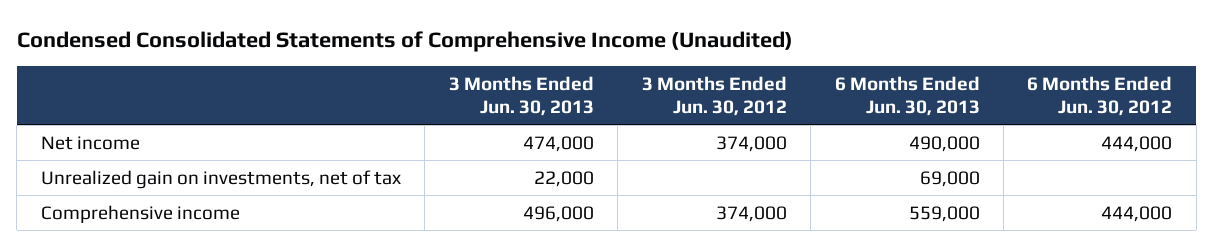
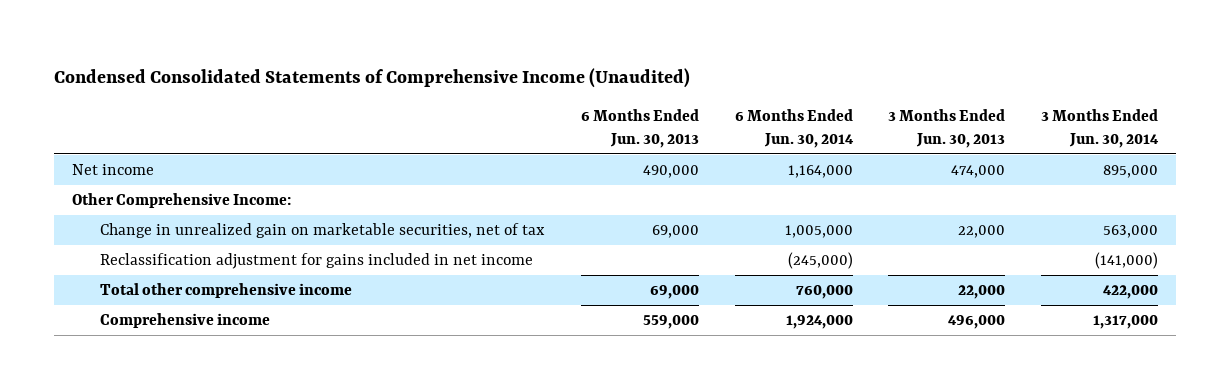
[641,75,787,116] 3 Months Ended Jun. 30, 2012 -> none
[1027,75,1173,116] 6 Months Ended Jun. 30, 2012 -> none
none -> [734,108,854,149] 6 Months Ended Jun. 30, 2014
none -> [1040,108,1159,149] 3 Months Ended Jun. 30, 2014
none -> [72,193,292,209] Other Comprehensive Income:
[40,169,401,189] Unrealized gain on investments, net of tax -> [100,223,546,239] Change in unrealized gain on marketable securities, net of tax
none -> [100,253,534,270] Reclassification adjustment for gains included in net income
none -> [100,283,353,299] Total other comprehensive income

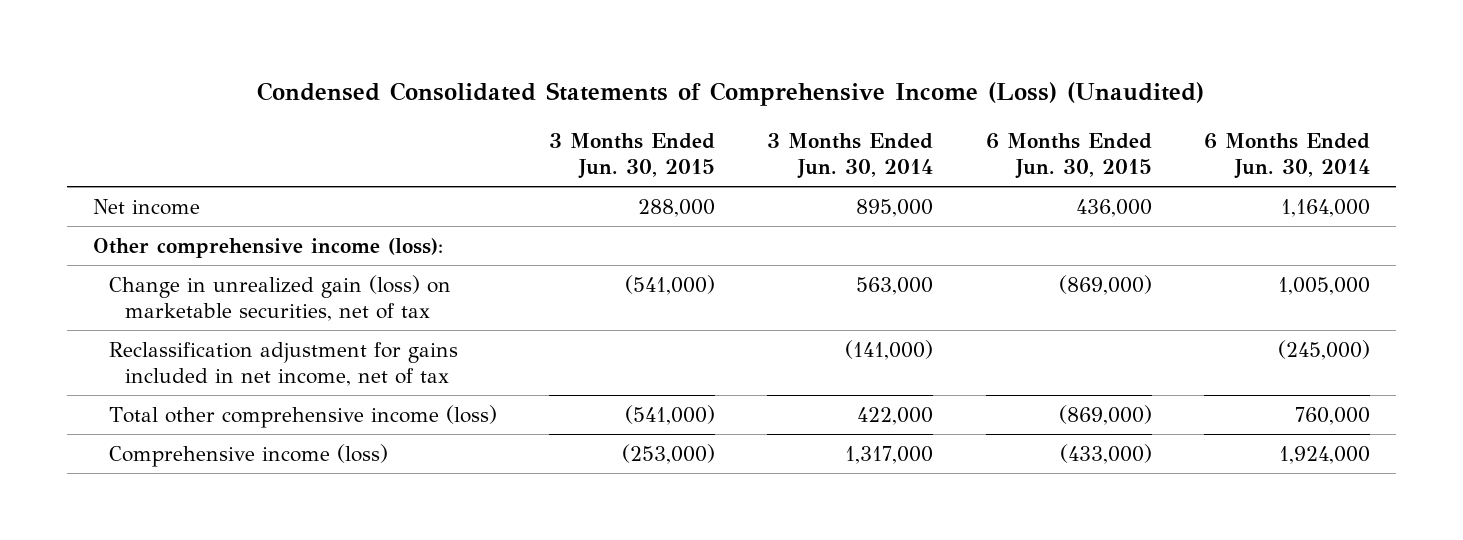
[54,67,691,88] Condensed Consolidated Statements of Comprehensive Income (Unaudited) -> [257,81,1205,106] Condensed Consolidated Statements of Comprehensive Income (Loss) (Unaudited)
[580,108,699,149] 6 Months Ended Jun. 30, 2013 -> none
[888,108,1006,149] 3 Months Ended Jun. 30, 2013 -> none
none -> [549,132,716,180] 3 Months Ended Jun. 30, 2015
none -> [985,132,1152,180] 6 Months Ended Jun. 30, 2015
[72,193,292,209] Other Comprehensive Income: -> [93,237,444,258] Other comprehensive income (loss):
[100,223,546,239] Change in unrealized gain on marketable securities, net of tax -> [109,274,452,322] Change in unrealized gain (loss) on marketable securities, net of tax
[100,253,534,270] Reclassification adjustment for gains included in net income -> [109,341,459,387] Reclassification adjustment for gains included in net income, net of tax
[100,283,353,299] Total other comprehensive income -> [109,404,498,428] Total other comprehensive income (loss)
[100,313,271,329] Comprehensive income -> [109,443,389,467] Comprehensive income (loss)

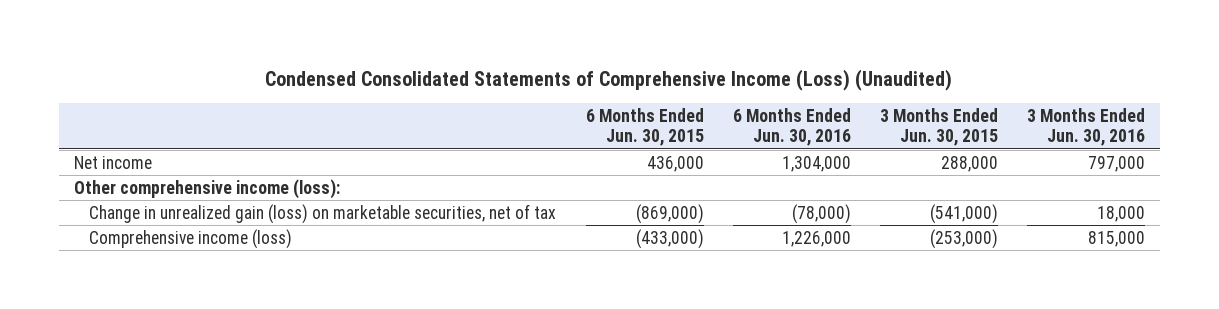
[767,132,934,180] 3 Months Ended Jun. 30, 2014 -> none
[1203,132,1370,180] 6 Months Ended Jun. 30, 2014 -> none
none -> [732,107,851,146] 6 Months Ended Jun. 30, 2016
none -> [1027,107,1146,146] 3 Months Ended Jun. 30, 2016
[109,341,459,387] Reclassification adjustment for gains included in net income, net of tax -> none
[109,404,498,428] Total other comprehensive income (loss) -> none

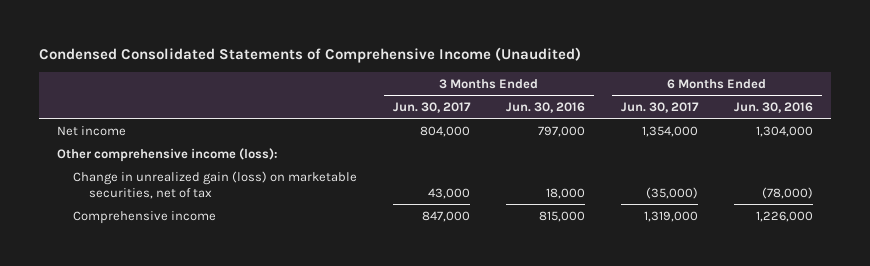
[265,68,953,91] Condensed Consolidated Statements of Comprehensive Income (Loss) (Unaudited) -> [39,47,582,64] Condensed Consolidated Statements of Comprehensive Income (Unaudited)
[585,107,704,146] 6 Months Ended Jun. 30, 2015 -> none
[879,107,998,146] 3 Months Ended Jun. 30, 2015 -> none
none -> [393,101,472,113] Jun. 30, 2017
none -> [621,101,700,113] Jun. 30, 2017
[89,228,293,249] Comprehensive income (loss) -> [73,210,217,224] Comprehensive income

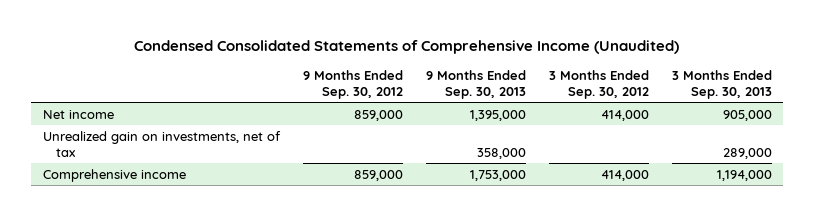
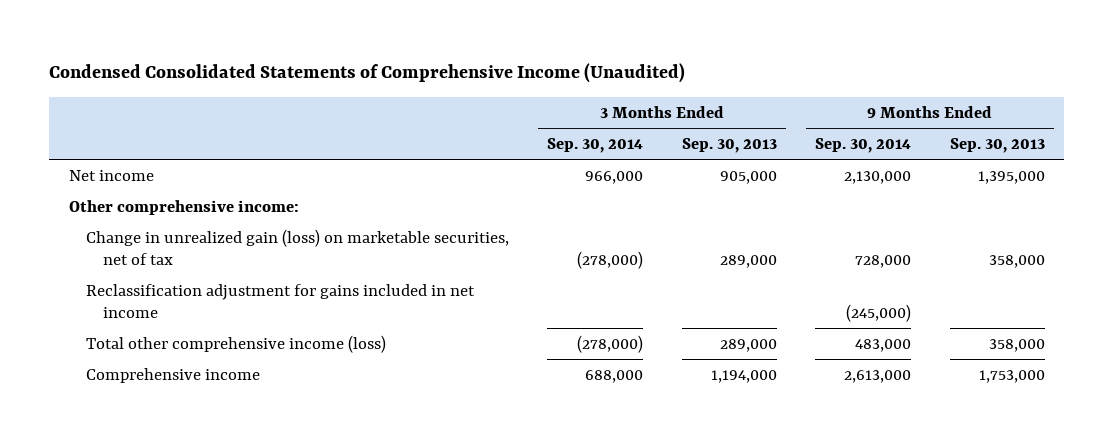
[302,69,403,100] 9 Months Ended Sep. 30, 2012 -> none
[548,69,649,100] 3 Months Ended Sep. 30, 2012 -> none
none -> [547,137,644,153] Sep. 30, 2014
none -> [815,137,912,153] Sep. 30, 2014
none -> [68,199,299,215] Other comprehensive income:
[42,130,281,158] Unrealized gain on investments, net of tax -> [85,228,509,265] Change in unrealized gain (loss) on marketable securities, net of tax
none -> [85,283,475,318] Reclassification adjustment for gains included in net income
none -> [85,334,386,353] Total other comprehensive income (loss)

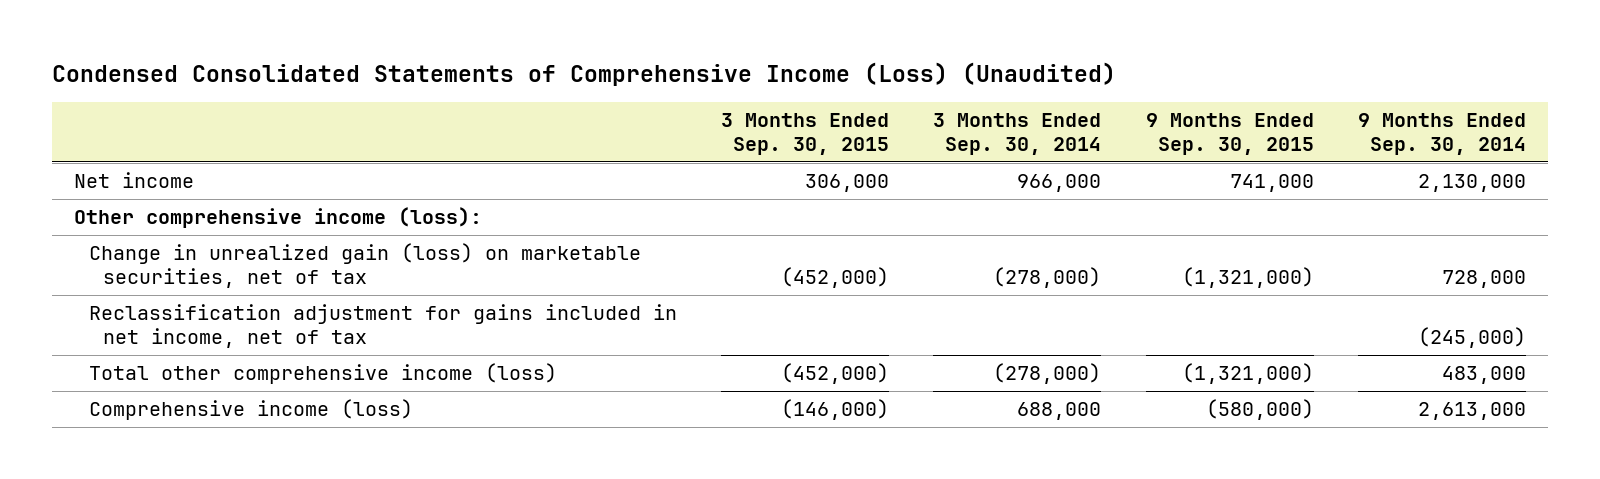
[49,63,686,84] Condensed Consolidated Statements of Comprehensive Income (Unaudited) -> [51,62,1116,87] Condensed Consolidated Statements of Comprehensive Income (Loss) (Unaudited)
[681,137,777,153] Sep. 30, 2013 -> none
[949,137,1045,153] Sep. 30, 2013 -> none
none -> [720,113,889,155] 3 Months Ended Sep. 30, 2015
none -> [1145,113,1314,155] 9 Months Ended Sep. 30, 2015
[68,199,299,215] Other comprehensive income: -> [74,207,483,229] Other comprehensive income (loss):
[85,283,475,318] Reclassification adjustment for gains included in net income -> [88,304,677,348] Reclassification adjustment for gains included in net income, net of tax
[85,367,260,383] Comprehensive income -> [88,399,413,421] Comprehensive income (loss)

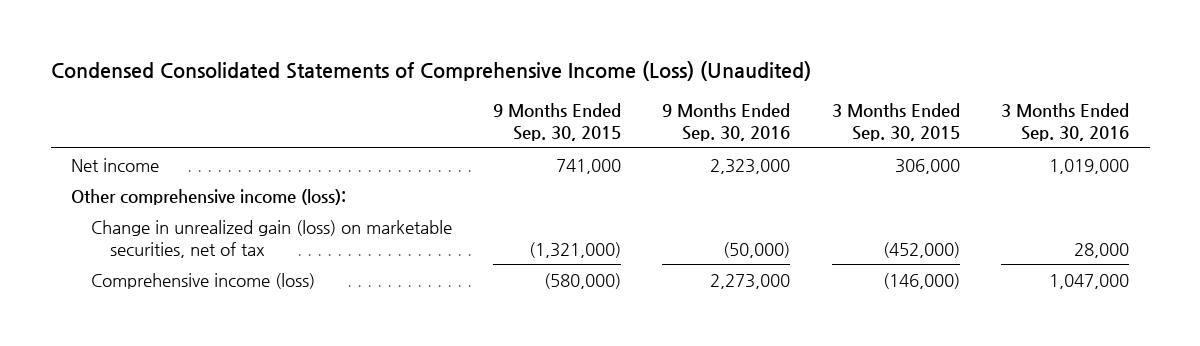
[933,113,1102,155] 3 Months Ended Sep. 30, 2014 -> none
[1358,113,1527,155] 9 Months Ended Sep. 30, 2014 -> none
none -> [662,103,791,142] 9 Months Ended Sep. 30, 2016
none -> [1001,103,1130,142] 3 Months Ended Sep. 30, 2016
[88,304,677,348] Reclassification adjustment for gains included in net income, net of tax -> none
[88,363,557,385] Total other comprehensive income (loss) -> none

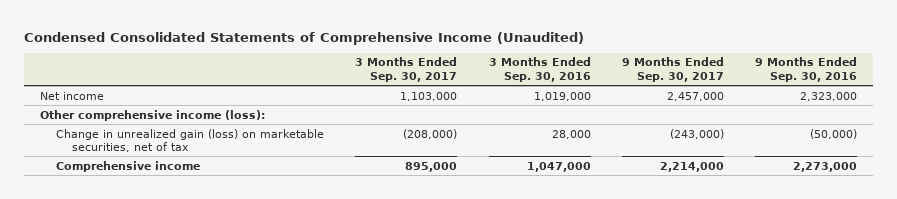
[50,61,811,82] Condensed Consolidated Statements of Comprehensive Income (Loss) (Unaudited) -> [24,31,585,45] Condensed Consolidated Statements of Comprehensive Income (Unaudited)
[492,103,621,142] 9 Months Ended Sep. 30, 2015 -> none
[831,103,960,142] 3 Months Ended Sep. 30, 2015 -> none
none -> [355,57,458,82] 3 Months Ended Sep. 30, 2017
none -> [621,57,724,82] 9 Months Ended Sep. 30, 2017
[90,272,315,289] Comprehensive income (loss) -> [55,160,200,172] Comprehensive income

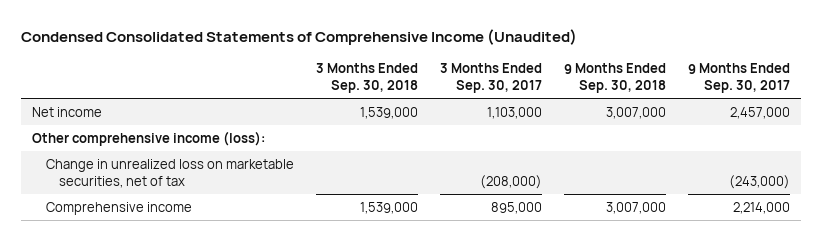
[488,57,591,82] 3 Months Ended Sep. 30, 2016 -> none
[755,57,858,82] 9 Months Ended Sep. 30, 2016 -> none
none -> [315,62,418,94] 3 Months Ended Sep. 30, 2018
none -> [563,62,666,94] 9 Months Ended Sep. 30, 2018
[55,128,324,152] Change in unrealized gain (loss) on marketable securities, net of tax -> [45,158,294,189] Change in unrealized loss on marketable securities, net of tax

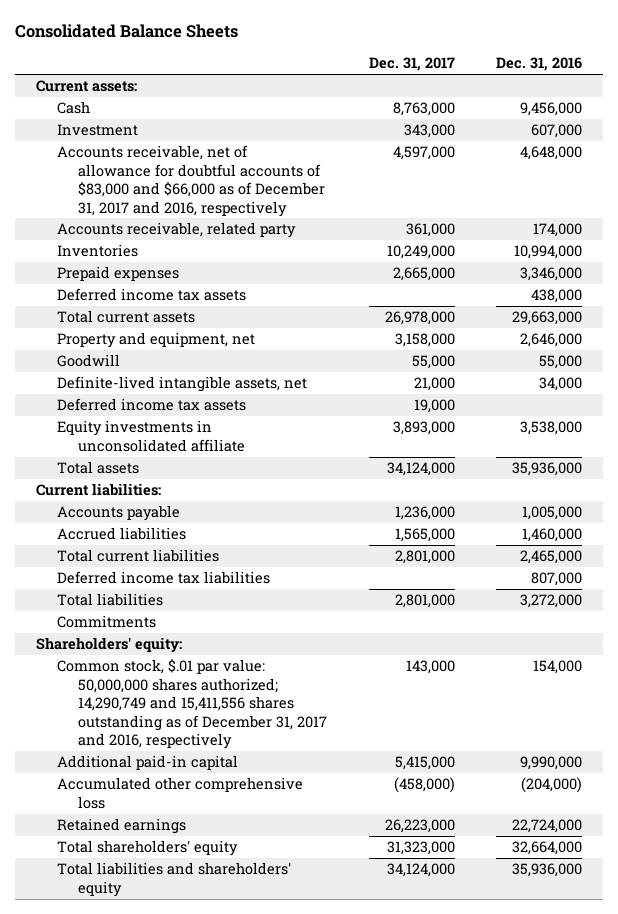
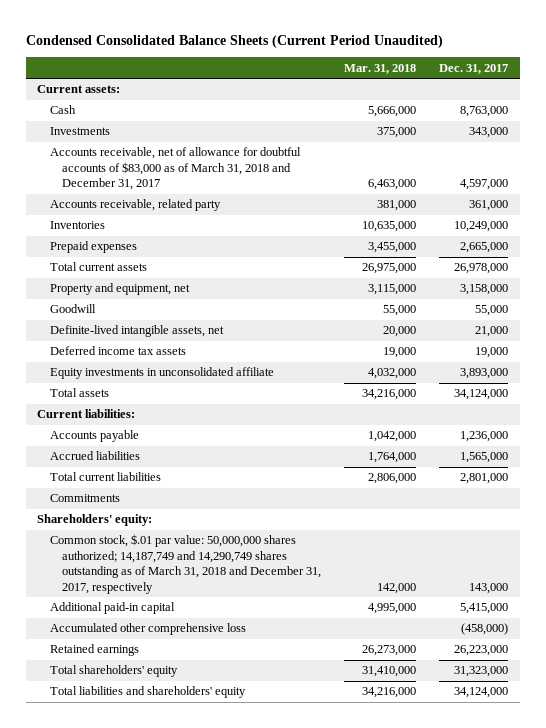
[14,24,238,39] Consolidated Balance Sheets -> [25,34,443,48] Condensed Consolidated Balance Sheets (Current Period Unaudited)
[496,57,583,72] Dec. 31, 2016 -> none
none -> [343,63,416,74] Mar. 31, 2018
[56,124,138,137] Investment -> [49,127,110,136] Investments
[56,145,326,217] Accounts receivable, net of allowance for doubtful accounts of $83,000 and $66,000 as of December 31, 2017 and 2016, respectively -> [49,147,301,191] Accounts receivable, net of allowance for doubtful accounts of $83,000 as of March 31, 2018 and December 31, 2017
[56,288,246,302] Deferred income tax assets -> none
[56,571,270,585] Deferred income tax liabilities -> none
[56,593,163,607] Total liabilities -> none
[56,659,328,750] Common stock, $.01 par value: 50,000,000 shares authorized; 14,290,749 and 15,411,556 shares outstanding as of December 31, 2017 and 2016, respectively -> [49,534,321,594] Common stock, $.01 par value: 50,000,000 shares authorized; 14,187,749 and 14,290,749 shares outstanding as of March 31, 2018 and December 31, 2017, respectively

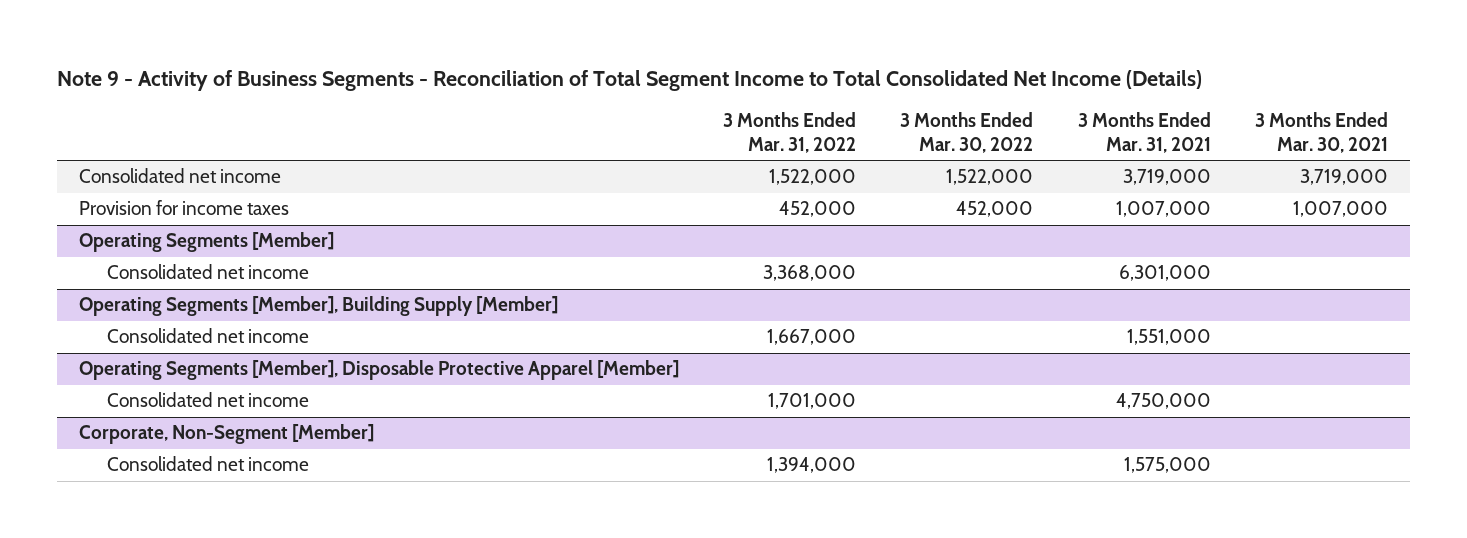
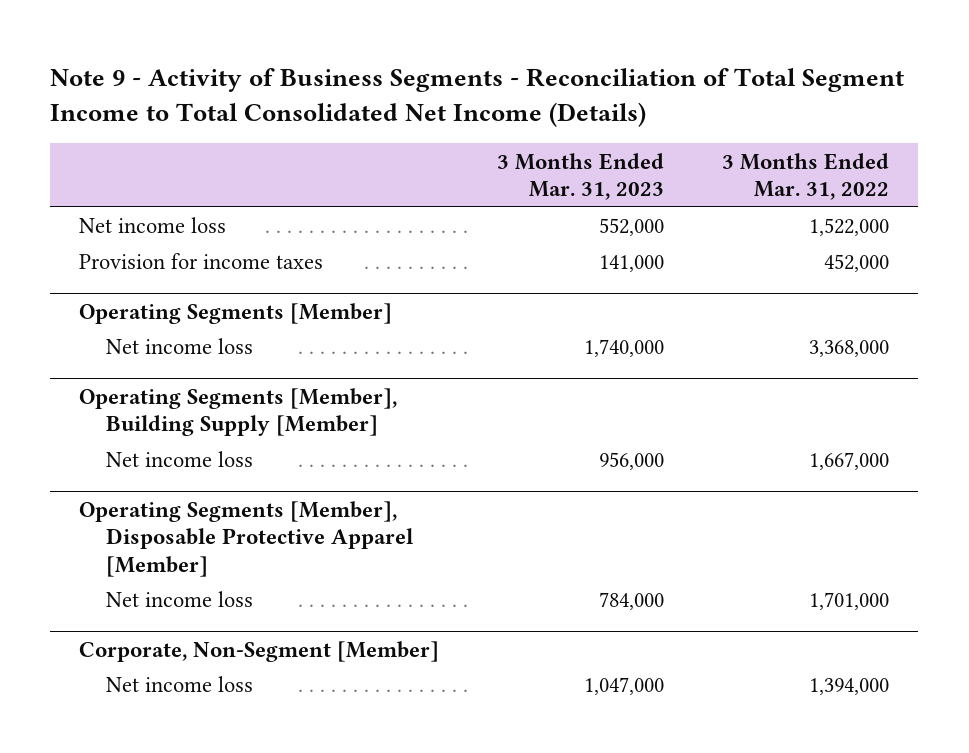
[900,111,1034,154] 3 Months Ended Mar. 30, 2022 -> none
[1077,111,1211,154] 3 Months Ended Mar. 31, 2021 -> none
[1255,111,1389,154] 3 Months Ended Mar. 30, 2021 -> none
none -> [497,152,665,201] 3 Months Ended Mar. 31, 2023
[78,168,281,184] Consolidated net income -> [79,217,227,234] Net income loss
[106,264,309,280] Consolidated net income -> [106,338,254,355] Net income loss
[106,328,309,344] Consolidated net income -> [106,451,254,468] Net income loss
[106,392,309,408] Consolidated net income -> [106,591,254,608] Net income loss
[106,456,309,472] Consolidated net income -> [106,676,254,693] Net income loss

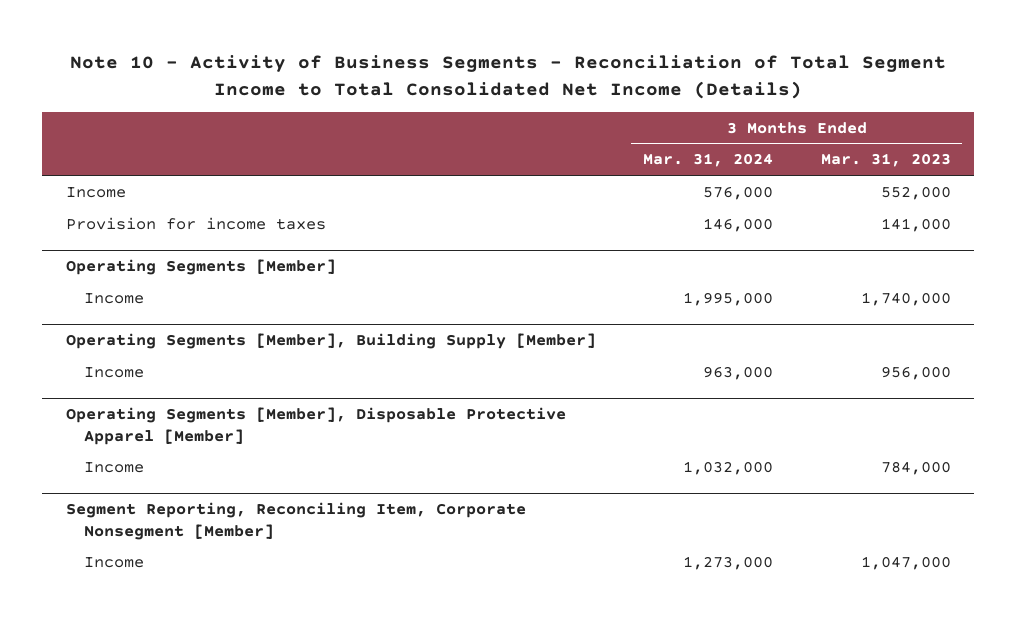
[50,67,905,127] Note 9 - Activity of Business Segments - Reconciliation of Total Segment Income to Total Consolidated Net Income (Details) -> [70,55,947,99] Note 10 - Activity of Business Segments - Reconciliation of Total Segment Income to Total Consolidated Net Income (Details)
[722,152,890,201] 3 Months Ended Mar. 31, 2022 -> none
none -> [643,153,774,168] Mar. 31, 2024
[79,217,227,234] Net income loss -> [65,186,126,198] Income
[106,338,254,355] Net income loss -> [84,292,145,304] Income
[106,451,254,468] Net income loss -> [84,366,145,378] Income
[106,591,254,608] Net income loss -> [84,461,145,473] Income
[79,640,440,662] Corporate, Non-Segment [Member] -> [65,502,526,540] Segment Reporting, Reconciling Item, Corporate Nonsegment [Member]
[106,676,254,693] Net income loss -> [84,556,145,568] Income

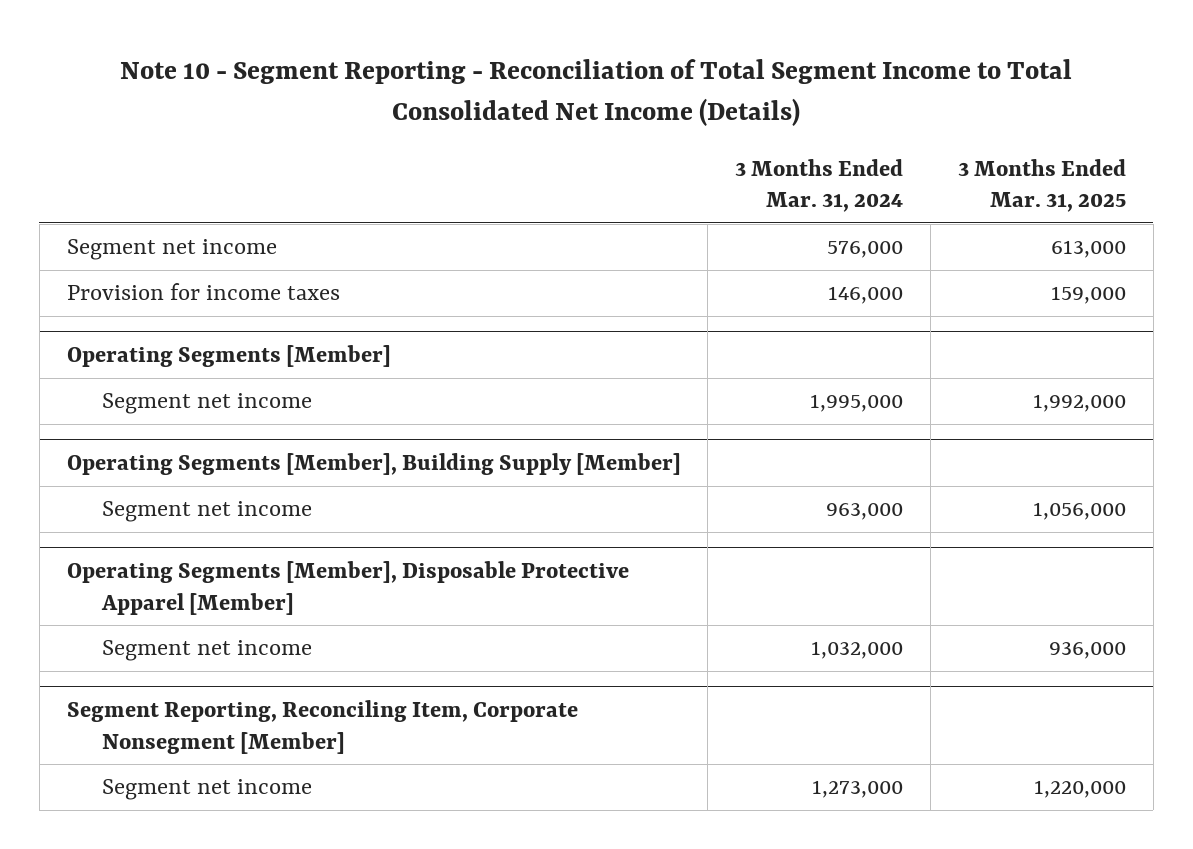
[70,55,947,99] Note 10 - Activity of Business Segments - Reconciliation of Total Segment Income to Total Consolidated Net Income (Details) -> [120,59,1073,126] Note 10 - Segment Reporting - Reconciliation of Total Segment Income to Total Consolidated Net Income (Details)
[820,153,951,168] Mar. 31, 2023 -> none
none -> [957,158,1126,213] 3 Months Ended Mar. 31, 2025
[65,186,126,198] Income -> [66,239,277,261] Segment net income
[84,292,145,304] Income -> [102,393,313,415] Segment net income
[84,366,145,378] Income -> [102,501,313,523] Segment net income
[84,461,145,473] Income -> [102,640,313,662] Segment net income
[84,556,145,568] Income -> [102,779,313,801] Segment net income

